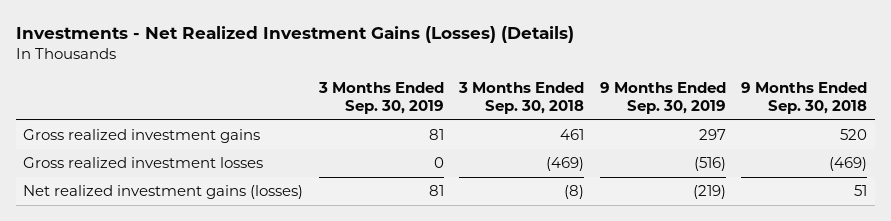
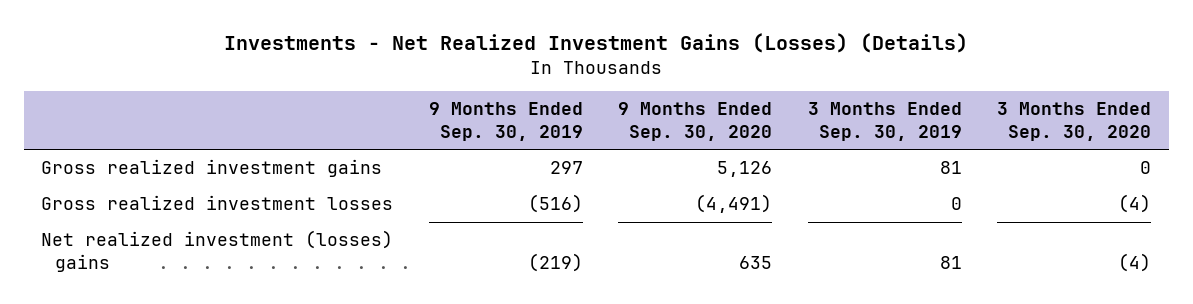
[458,81,585,114] 3 Months Ended Sep. 30, 2018 -> none
[741,81,868,114] 9 Months Ended Sep. 30, 2018 -> none
none -> [618,102,773,141] 9 Months Ended Sep. 30, 2020
none -> [997,102,1152,141] 3 Months Ended Sep. 30, 2020
[23,185,304,200] Net realized investment gains (losses) -> [41,230,394,272] Net realized investment (losses) gains

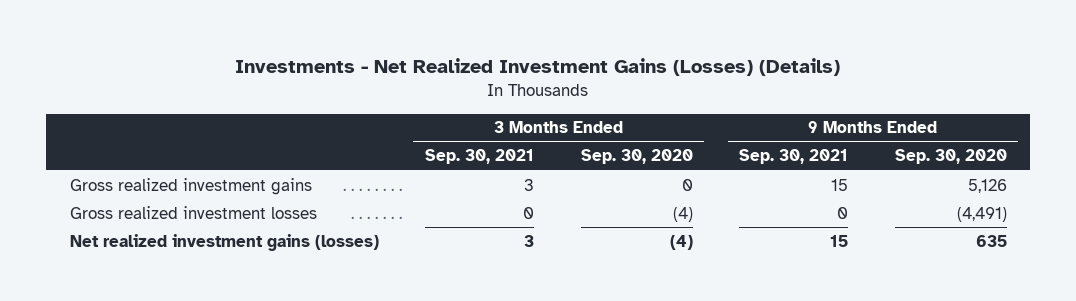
[428,102,583,141] 9 Months Ended Sep. 30, 2019 -> none
[807,102,962,141] 3 Months Ended Sep. 30, 2019 -> none
none -> [425,149,535,165] Sep. 30, 2021
none -> [739,149,849,165] Sep. 30, 2021
[41,230,394,272] Net realized investment (losses) gains -> [69,233,379,251] Net realized investment gains (losses)

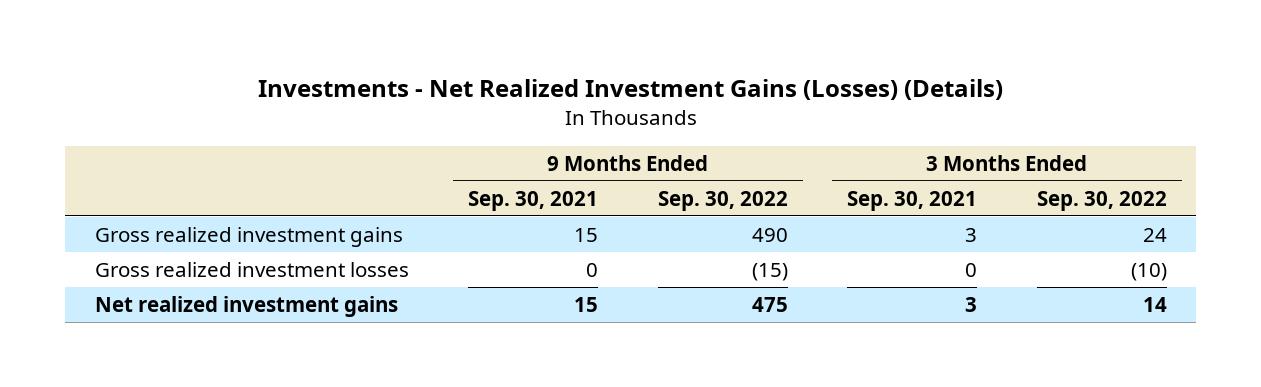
[580,149,693,165] Sep. 30, 2020 -> none
[894,149,1007,165] Sep. 30, 2020 -> none
none -> [657,190,788,211] Sep. 30, 2022
none -> [1036,190,1167,211] Sep. 30, 2022
[69,233,379,251] Net realized investment gains (losses) -> [94,295,398,317] Net realized investment gains

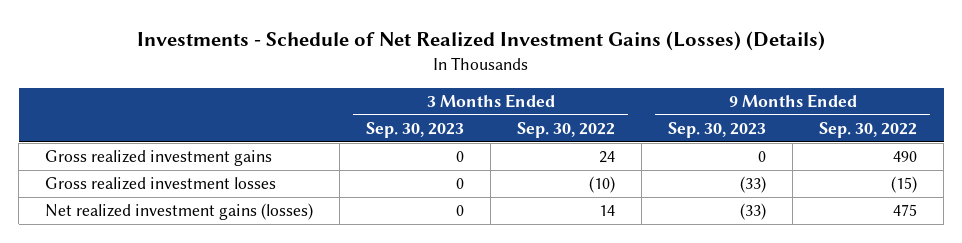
[257,79,1003,101] Investments - Net Realized Investment Gains (Losses) (Details) -> [137,31,826,52] Investments - Schedule of Net Realized Investment Gains (Losses) (Details)
[468,190,599,211] Sep. 30, 2021 -> none
[847,190,978,211] Sep. 30, 2021 -> none
none -> [366,121,465,138] Sep. 30, 2023
none -> [668,121,767,138] Sep. 30, 2023
[94,295,398,317] Net realized investment gains -> [45,203,314,221] Net realized investment gains (losses)

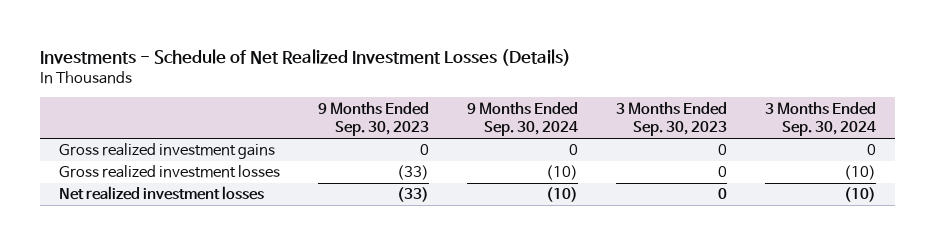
[137,31,826,52] Investments - Schedule of Net Realized Investment Gains (Losses) (Details) -> [40,48,572,66] Investments - Schedule of Net Realized Investment Losses (Details)
[517,121,616,138] Sep. 30, 2022 -> none
[819,121,918,138] Sep. 30, 2022 -> none
none -> [466,101,578,137] 9 Months Ended Sep. 30, 2024
none -> [764,101,876,137] 3 Months Ended Sep. 30, 2024
[45,203,314,221] Net realized investment gains (losses) -> [58,186,264,201] Net realized investment losses

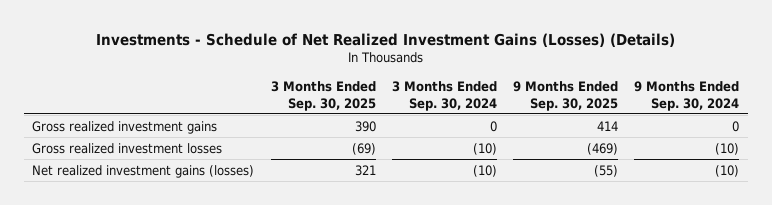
[40,48,572,66] Investments - Schedule of Net Realized Investment Losses (Details) -> [95,32,675,47] Investments - Schedule of Net Realized Investment Gains (Losses) (Details)
[317,101,429,137] 9 Months Ended Sep. 30, 2023 -> none
[615,101,727,137] 3 Months Ended Sep. 30, 2023 -> none
none -> [270,81,376,111] 3 Months Ended Sep. 30, 2025
none -> [513,81,619,111] 9 Months Ended Sep. 30, 2025
[58,186,264,201] Net realized investment losses -> [32,164,255,178] Net realized investment gains (losses)

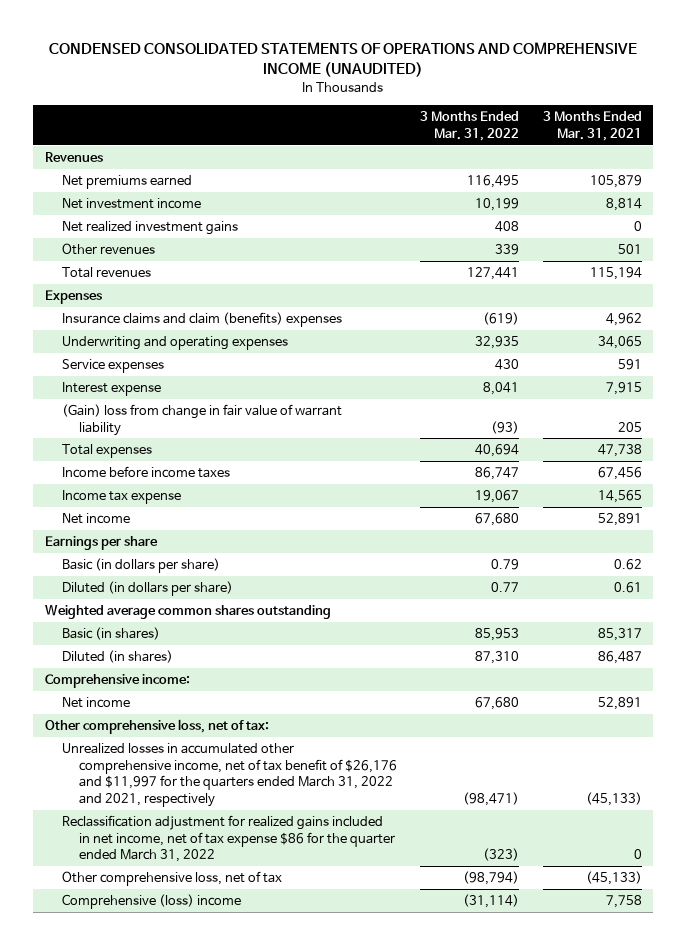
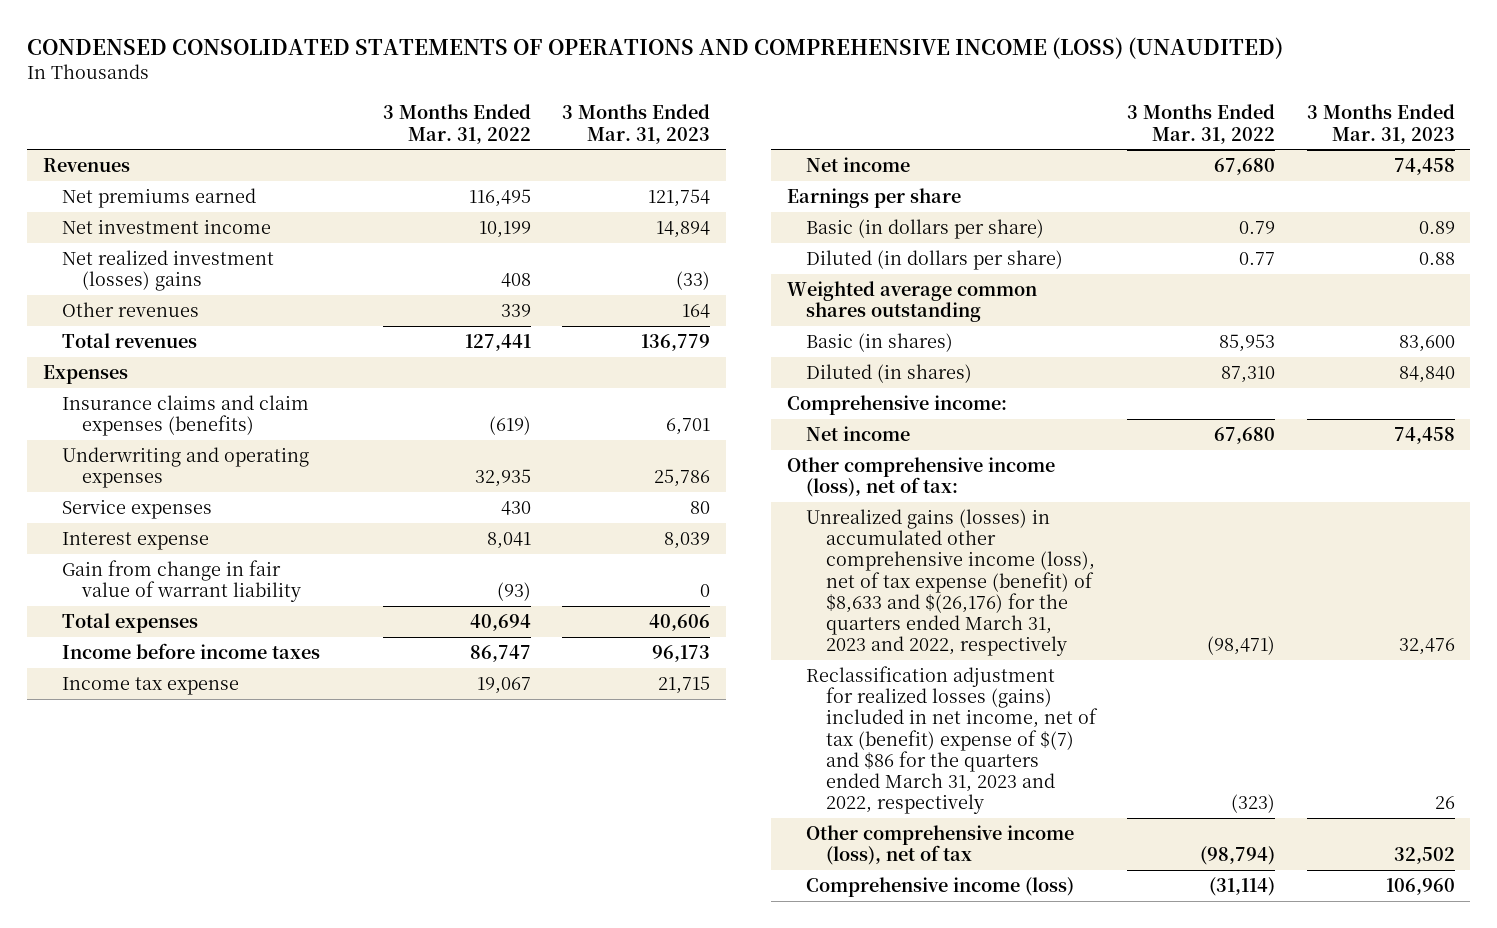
[49,41,638,78] CONDENSED CONSOLIDATED STATEMENTS OF OPERATIONS AND COMPREHENSIVE INCOME (UNAUDITED) -> [26,37,1283,60] CONDENSED CONSOLIDATED STATEMENTS OF OPERATIONS AND COMPREHENSIVE INCOME (LOSS) (UNAUDITED)
[542,111,642,141] 3 Months Ended Mar. 31, 2021 -> none
none -> [562,104,711,144] 3 Months Ended Mar. 31, 2023
[62,221,239,236] Net realized investment gains -> [62,249,275,292] Net realized investment (losses) gains
[62,312,343,328] Insurance claims and claim (benefits) expenses -> [62,394,310,437] Insurance claims and claim expenses (benefits)
[62,404,343,436] (Gain) loss from change in fair value of warrant liability -> [62,559,302,603] Gain from change in fair value of warrant liability
[45,719,270,735] Other comprehensive loss, net of tax: -> [786,456,1055,498] Other comprehensive income (loss), net of tax:
[62,743,398,807] Unrealized losses in accumulated other comprehensive income, net of tax benefit of $26,176 and $11,997 for the quarters ended March 31, 2022 and 2021, respectively -> [806,508,1096,657] Unrealized gains (losses) in accumulated other comprehensive income (loss), net of tax expense (benefit) of $8,633 and $(26,176) for the quarters ended March 31, 2023 and 2022, respectively
[62,815,396,863] Reclassification adjustment for realized gains included in net income, net of tax expense $86 for the quarter ended March 31, 2022 -> [806,665,1099,815] Reclassification adjustment for realized losses (gains) included in net income, net of tax (benefit) expense of $(7) and $86 for the quarters ended March 31, 2023 and 2022, respectively
[62,871,283,887] Other comprehensive loss, net of tax -> [806,824,1075,866] Other comprehensive income (loss), net of tax
[62,894,242,910] Comprehensive (loss) income -> [806,876,1075,897] Comprehensive income (loss)

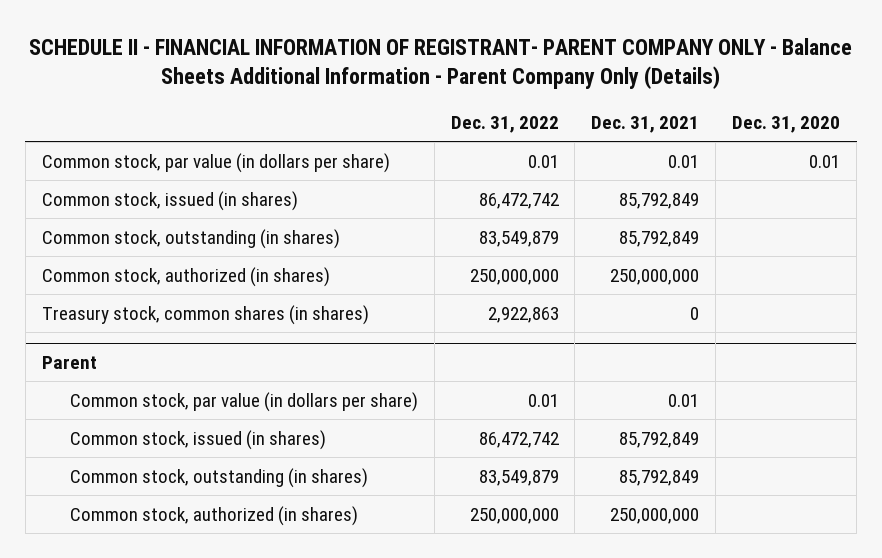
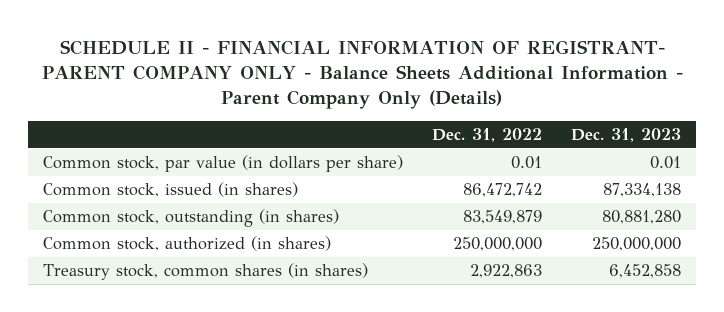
[591,116,700,134] Dec. 31, 2021 -> none
[732,116,841,134] Dec. 31, 2020 -> none
none -> [571,127,682,142] Dec. 31, 2023
[41,356,97,370] Parent -> none
[69,391,418,412] Common stock, par value (in dollars per share) -> none
[69,429,326,450] Common stock, issued (in shares) -> none
[69,467,368,488] Common stock, outstanding (in shares) -> none
[69,505,358,526] Common stock, authorized (in shares) -> none

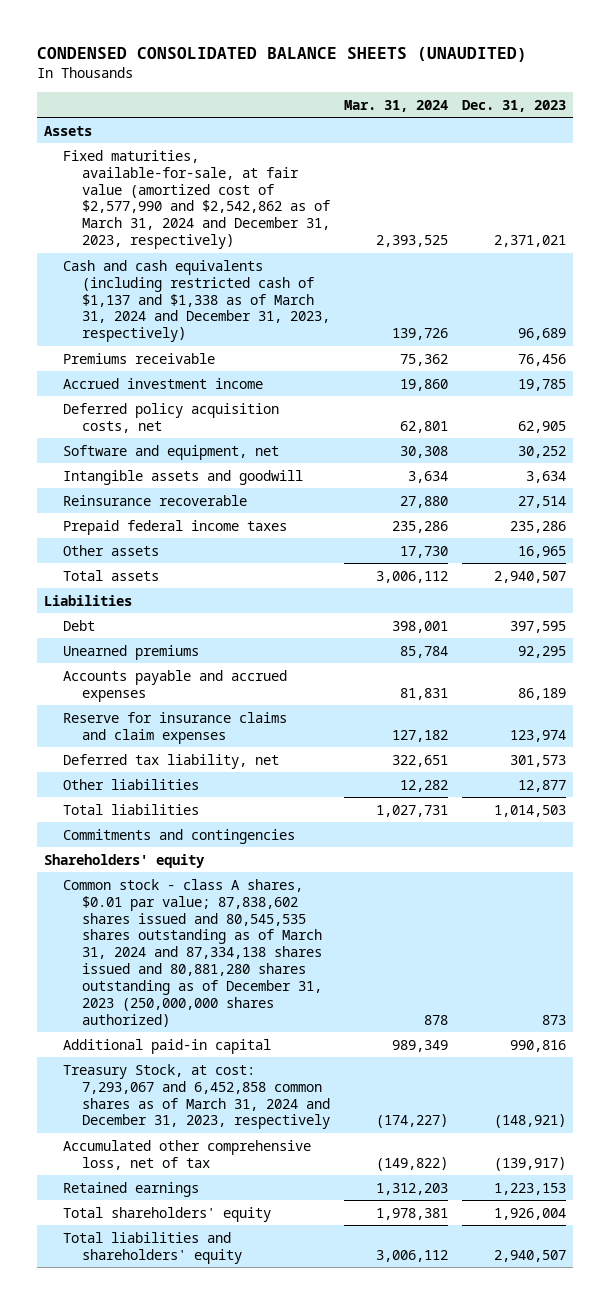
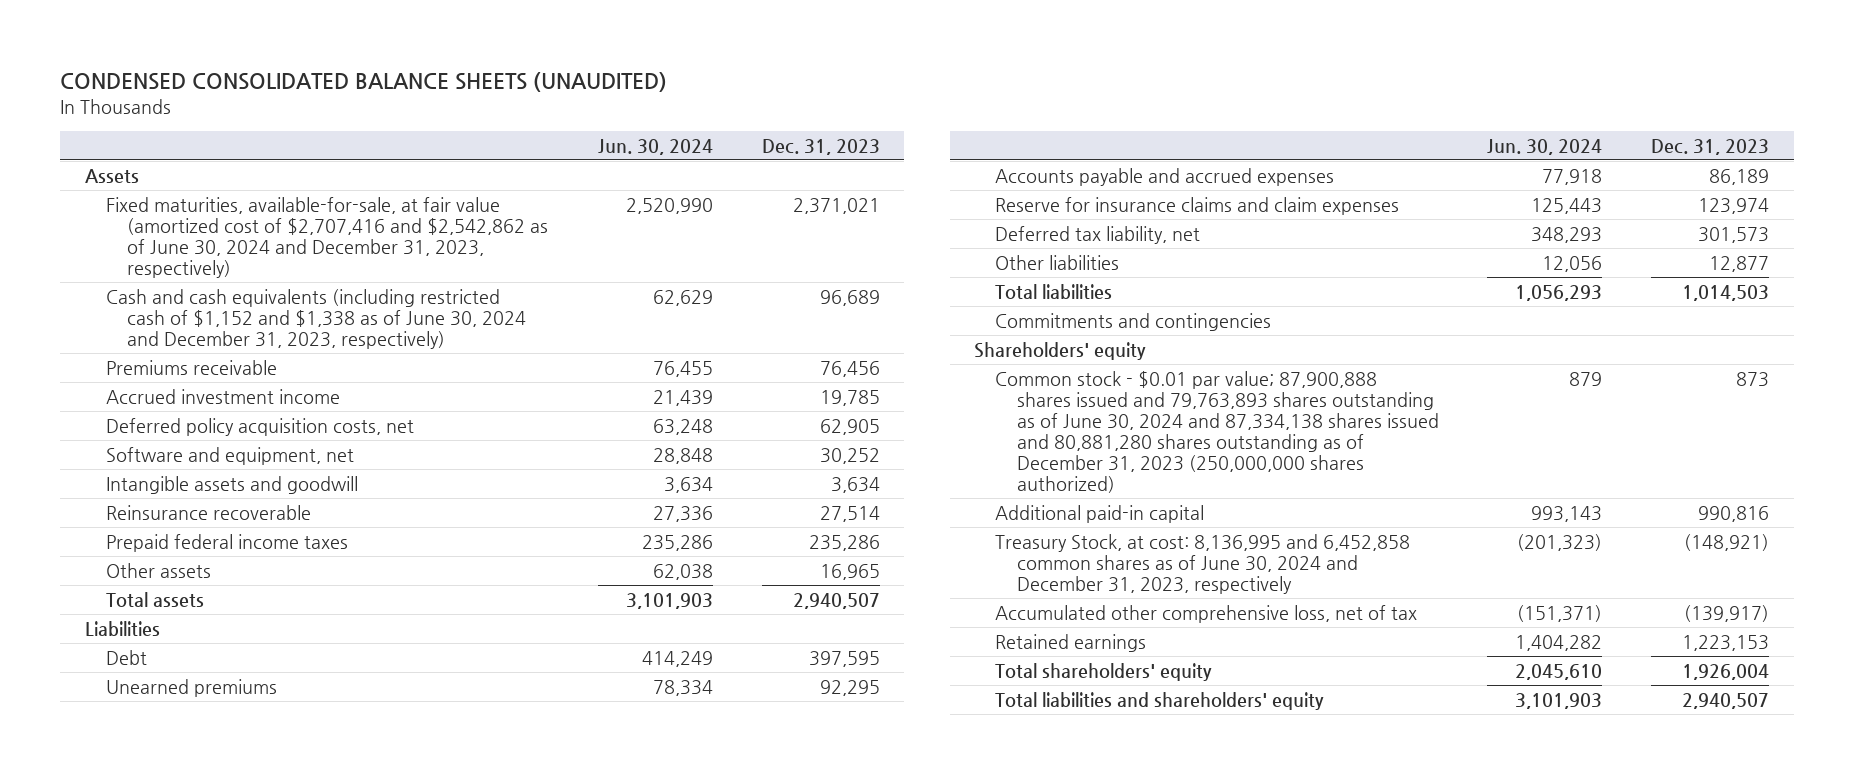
[344,99,449,112] Mar. 31, 2024 -> none
none -> [597,138,713,155] Jun. 30, 2024
[62,149,330,250] Fixed maturities, available-for-sale, at fair value (amortized cost of $2,577,990 and $2,542,862 as of March 31, 2024 and December 31, 2023, respectively) -> [105,196,548,278] Fixed maturities, available-for-sale, at fair value (amortized cost of $2,707,416 and $2,542,862 as of June 30, 2024 and December 31, 2023, respectively)
[62,259,330,343] Cash and cash equivalents (including restricted cash of $1,137 and $1,338 as of March 31, 2024 and December 31, 2023, respectively) -> [105,288,526,349] Cash and cash equivalents (including restricted cash of $1,152 and $1,338 as of June 30, 2024 and December 31, 2023, respectively)
[62,878,322,1027] Common stock - class A shares, $0.01 par value; 87,838,602 shares issued and 80,545,535 shares outstanding as of March 31, 2024 and 87,334,138 shares issued and 80,881,280 shares outstanding as of December 31, 2023 (250,000,000 shares authorized) -> [995,370,1439,493] Common stock - $0.01 par value; 87,900,888 shares issued and 79,763,893 shares outstanding as of June 30, 2024 and 87,334,138 shares issued and 80,881,280 shares outstanding as of December 31, 2023 (250,000,000 shares authorized)
[62,1063,330,1130] Treasury Stock, at cost: 7,293,067 and 6,452,858 common shares as of March 31, 2024 and December 31, 2023, respectively -> [995,533,1411,594] Treasury Stock, at cost: 8,136,995 and 6,452,858 common shares as of June 30, 2024 and December 31, 2023, respectively

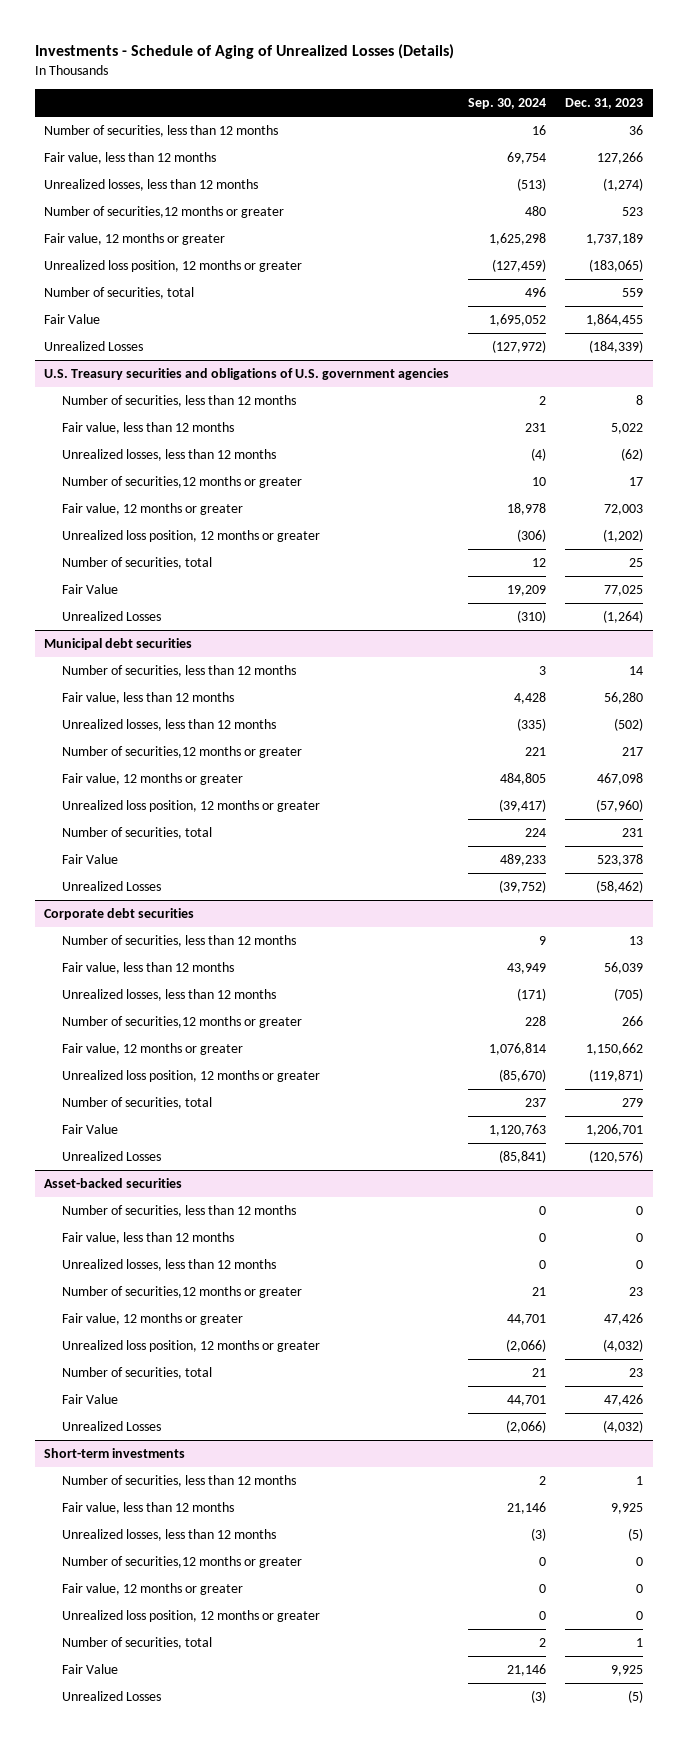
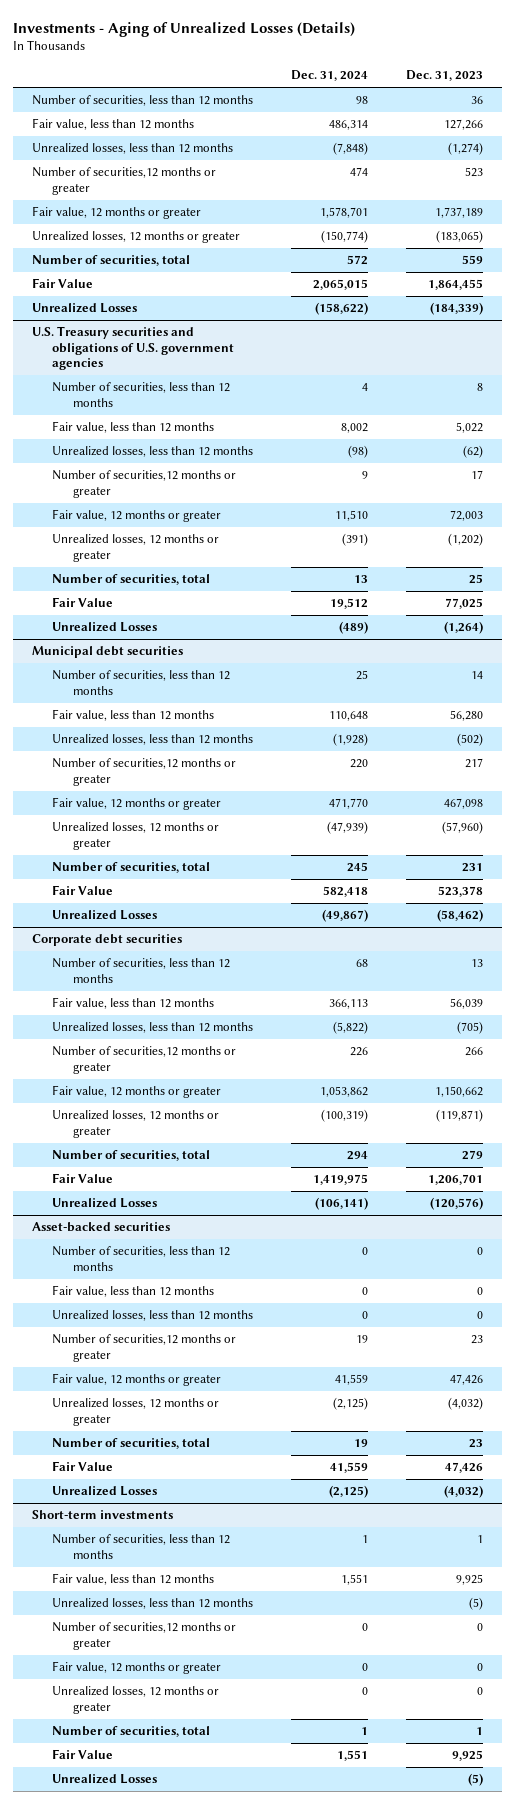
[34,44,454,60] Investments - Schedule of Aging of Unrealized Losses (Details) -> [12,21,355,37] Investments - Aging of Unrealized Losses (Details)
[468,98,547,110] Sep. 30, 2024 -> none
none -> [291,70,369,82] Dec. 31, 2024
[44,259,303,272] Unrealized loss position, 12 months or greater -> [31,231,240,244] Unrealized losses, 12 months or greater
[62,529,321,542] Unrealized loss position, 12 months or greater -> [52,534,220,562] Unrealized losses, 12 months or greater
[62,799,321,812] Unrealized loss position, 12 months or greater -> [52,822,220,850] Unrealized losses, 12 months or greater
[62,1069,321,1082] Unrealized loss position, 12 months or greater -> [52,1110,220,1138] Unrealized losses, 12 months or greater
[62,1339,321,1352] Unrealized loss position, 12 months or greater -> [52,1398,220,1426] Unrealized losses, 12 months or greater
[62,1609,321,1622] Unrealized loss position, 12 months or greater -> [52,1686,220,1714] Unrealized losses, 12 months or greater

